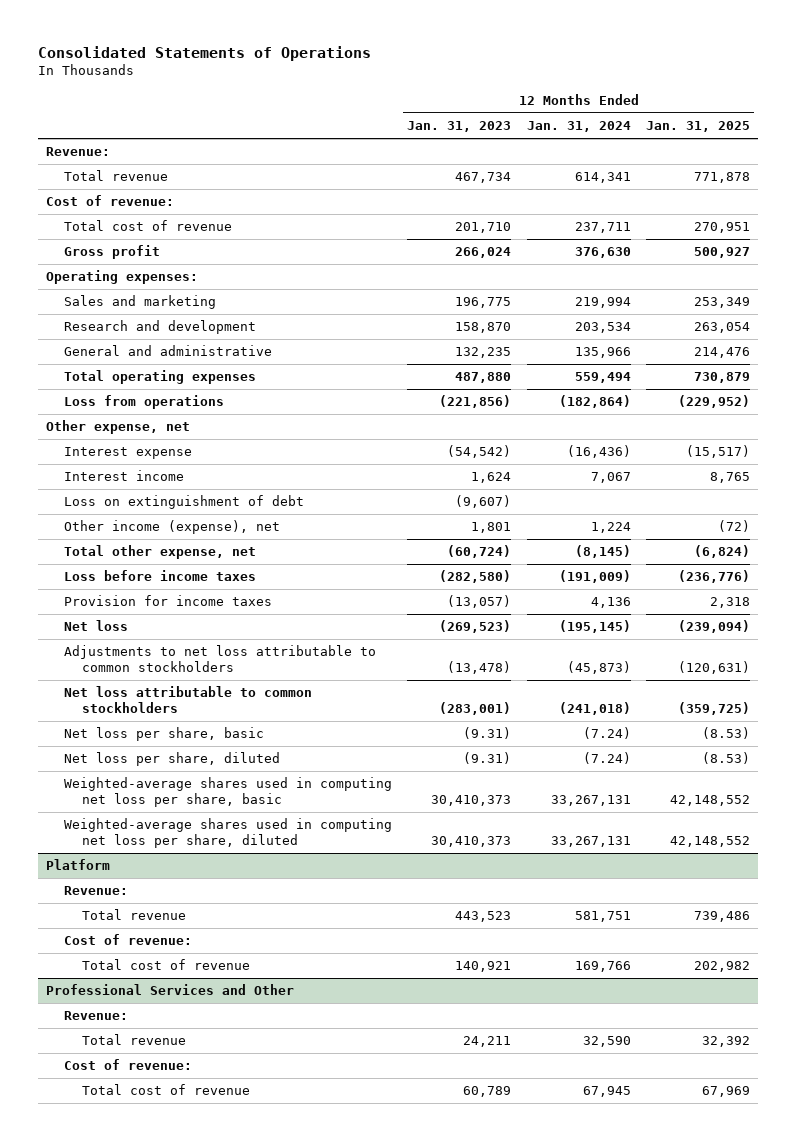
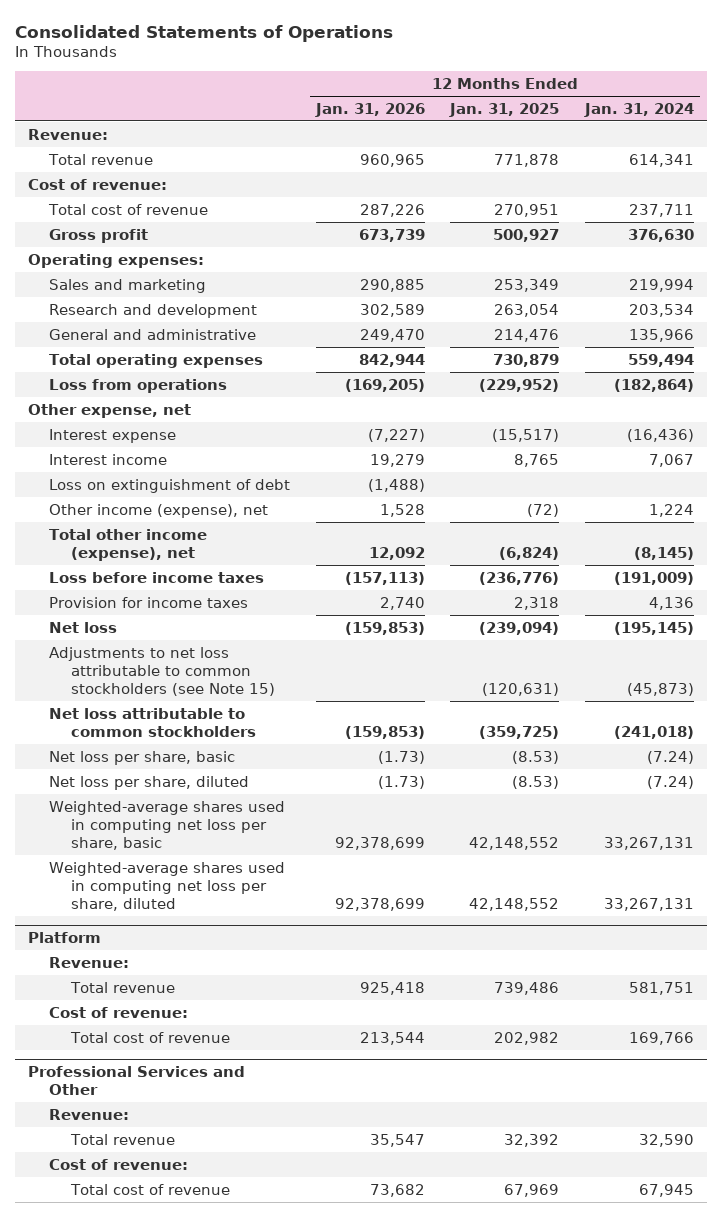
[407,121,512,133] Jan. 31, 2023 -> none
none -> [314,102,425,117] Jan. 31, 2026
[63,545,256,560] Total other expense, net -> [49,528,208,561] Total other income (expense), net
[63,645,376,673] Adjustments to net loss attributable to common stockholders -> [49,646,275,697] Adjustments to net loss attributable to common stockholders (see Note 15)

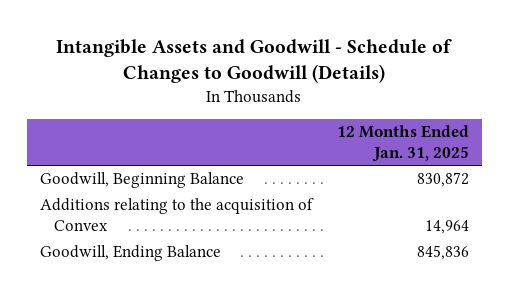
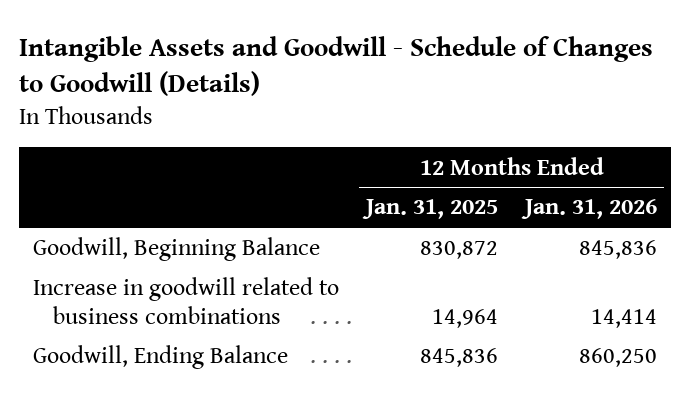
none -> [521,199,658,220] Jan. 31, 2026
[39,198,314,232] Additions relating to the acquisition of Convex -> [32,277,339,324] Increase in goodwill related to business combinations

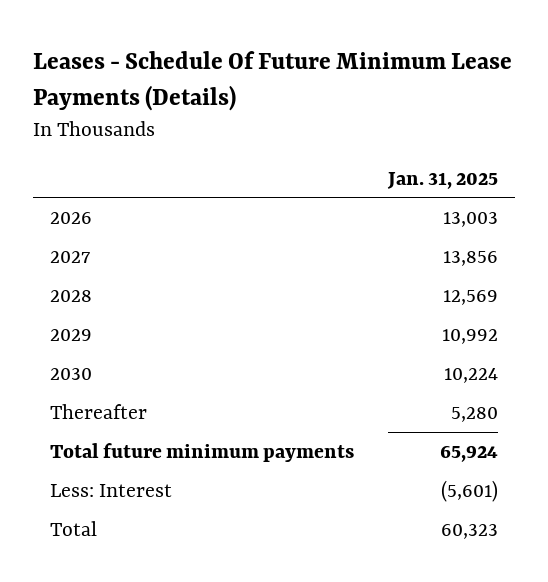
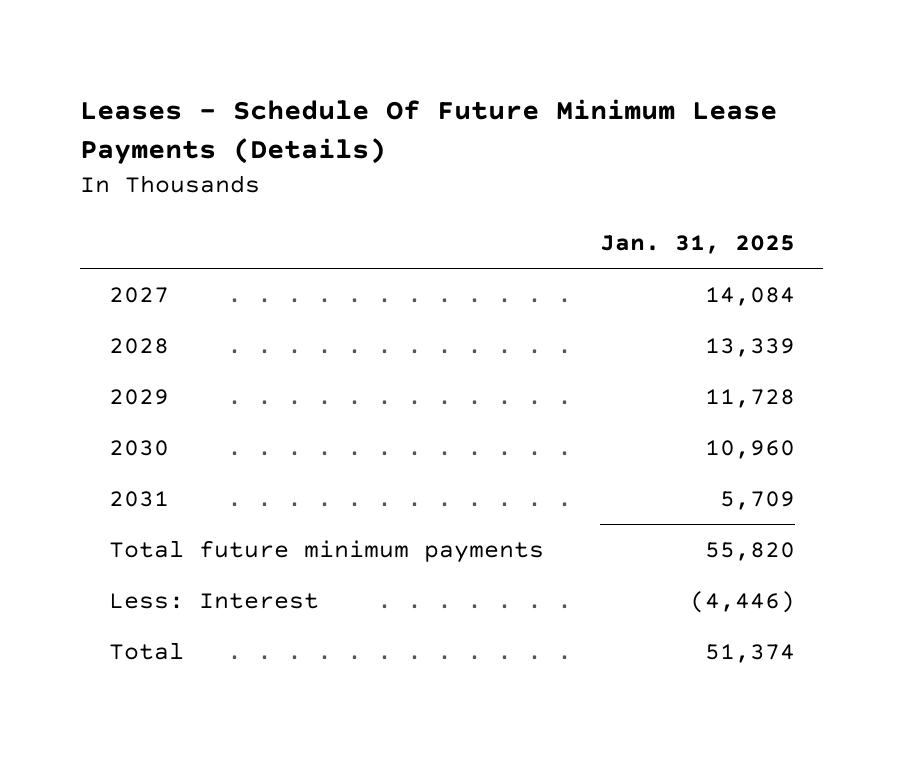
[50,211,93,224] 2026 -> none
[50,403,148,419] Thereafter -> none
[443,250,499,266] 13,856 -> [704,287,795,307] 14,084
[443,289,499,305] 12,569 -> [704,338,795,358] 13,339
[442,328,499,344] 10,992 -> [704,389,795,409] 11,728
[444,367,499,383] 10,224 -> [704,440,795,460] 10,960
none -> [108,491,169,508] 2031
[440,444,499,462] 65,924 -> [704,542,795,562] 55,820
[441,479,499,502] (5,601) -> [689,591,795,614] (4,446)
[441,523,499,539] 60,323 -> [704,644,795,664] 51,374

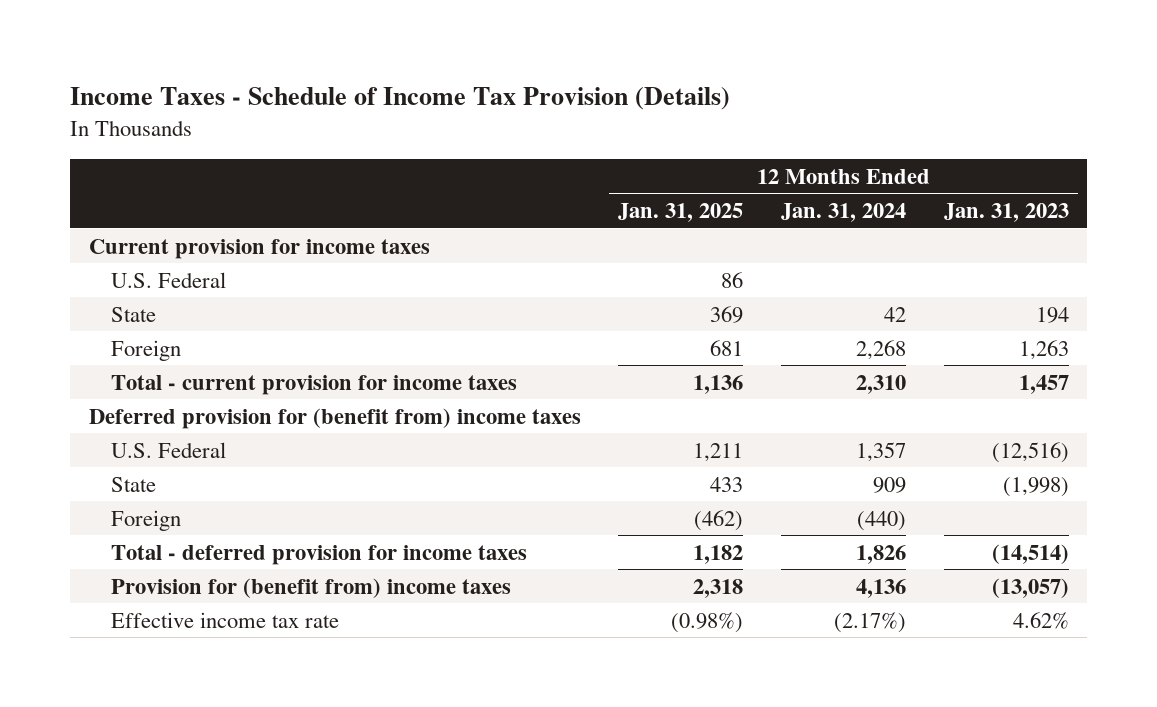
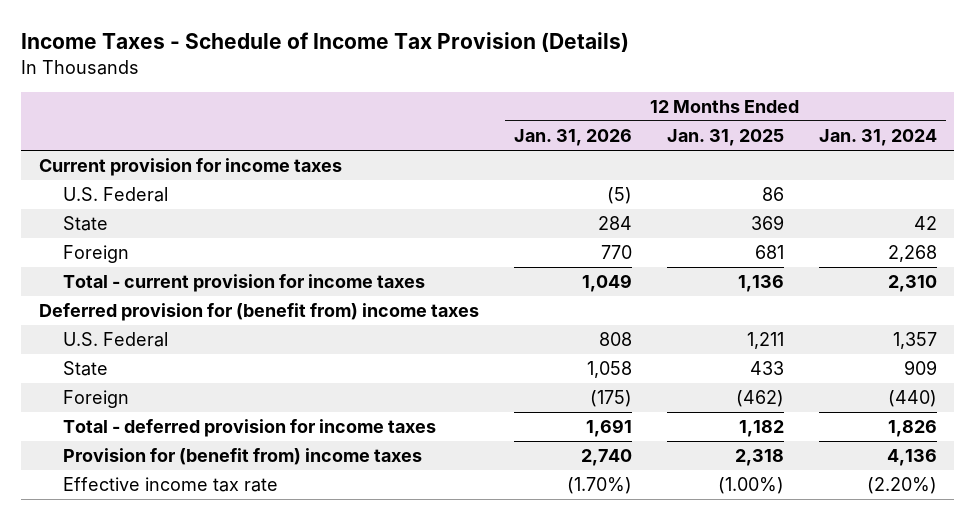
[943,203,1069,223] Jan. 31, 2023 -> none
none -> [513,129,632,147] Jan. 31, 2026
[671,611,744,633] (0.98%) -> [717,477,784,495] (1.00%)
[834,611,907,633] (2.17%) -> [866,477,937,495] (2.20%)

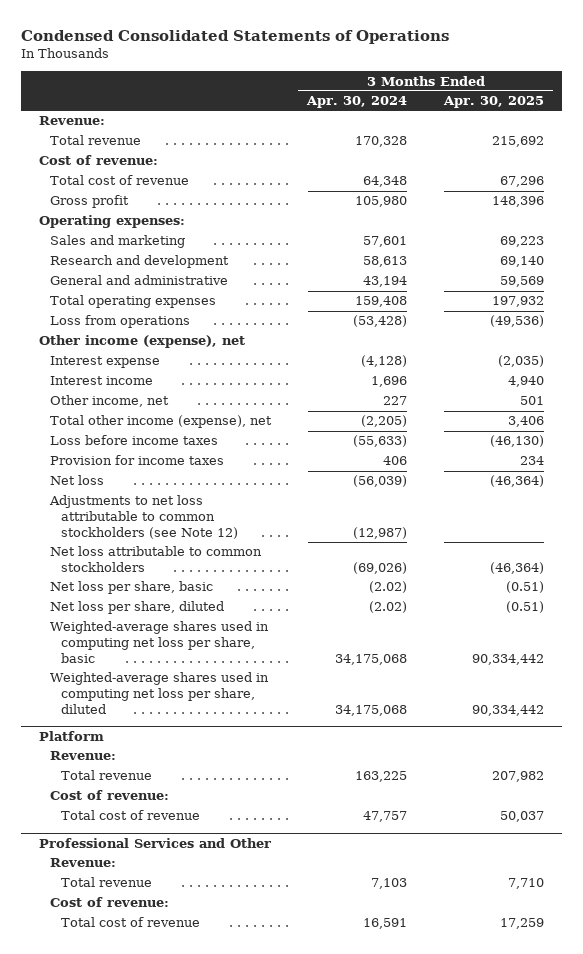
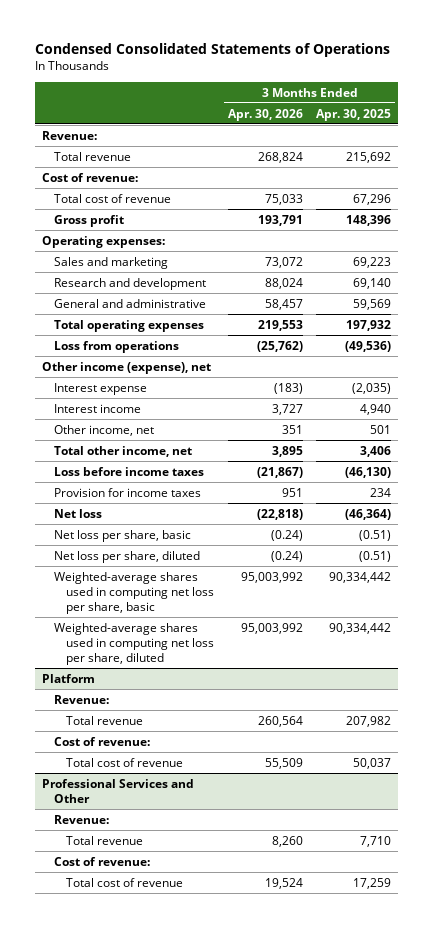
[306,96,408,109] Apr. 30, 2024 -> none
none -> [227,108,303,121] Apr. 30, 2026
[50,415,273,429] Total other income (expense), net -> [53,445,192,457] Total other income, net
[49,495,239,539] Adjustments to net loss attributable to common stockholders (see Note 12) -> none
[50,546,263,573] Net loss attributable to common stockholders -> none

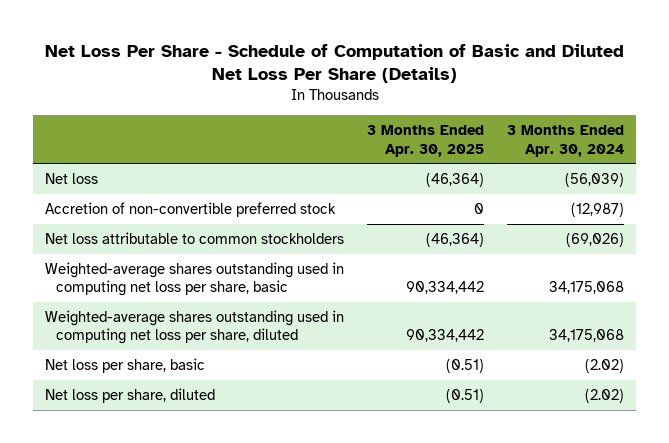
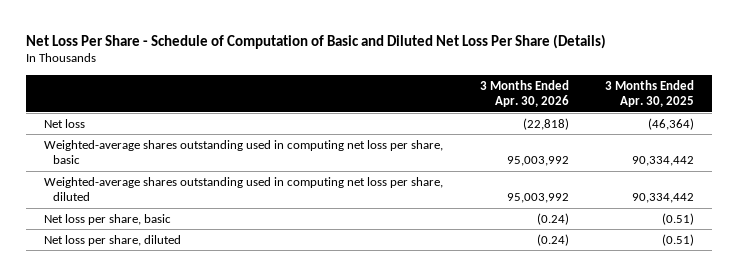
[507,125,625,157] 3 Months Ended Apr. 30, 2024 -> none
none -> [479,79,569,107] 3 Months Ended Apr. 30, 2026
[44,202,336,218] Accretion of non-convertible preferred stock -> none
[44,232,344,245] Net loss attributable to common stockholders -> none

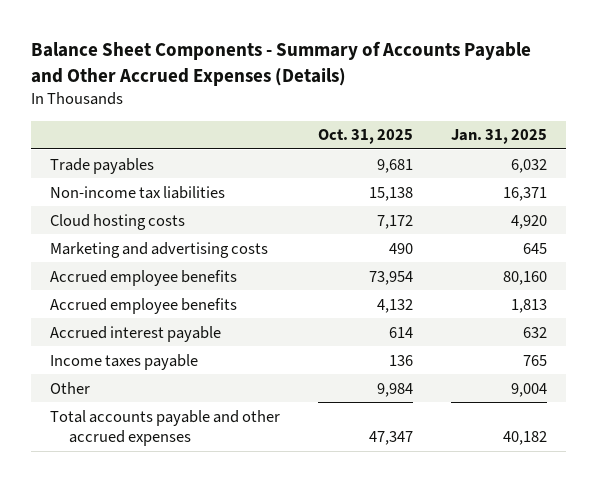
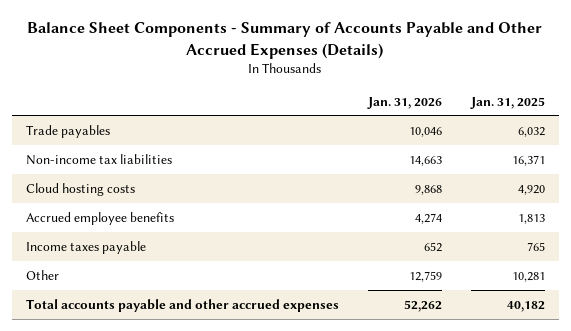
[317,129,413,145] Oct. 31, 2025 -> none
none -> [366,96,442,109] Jan. 31, 2026
[49,241,268,258] Marketing and advertising costs -> none
[49,269,237,286] Accrued employee benefits -> none
[49,325,221,342] Accrued interest payable -> none
[510,382,547,397] 9,004 -> [511,271,545,282] 10,281

